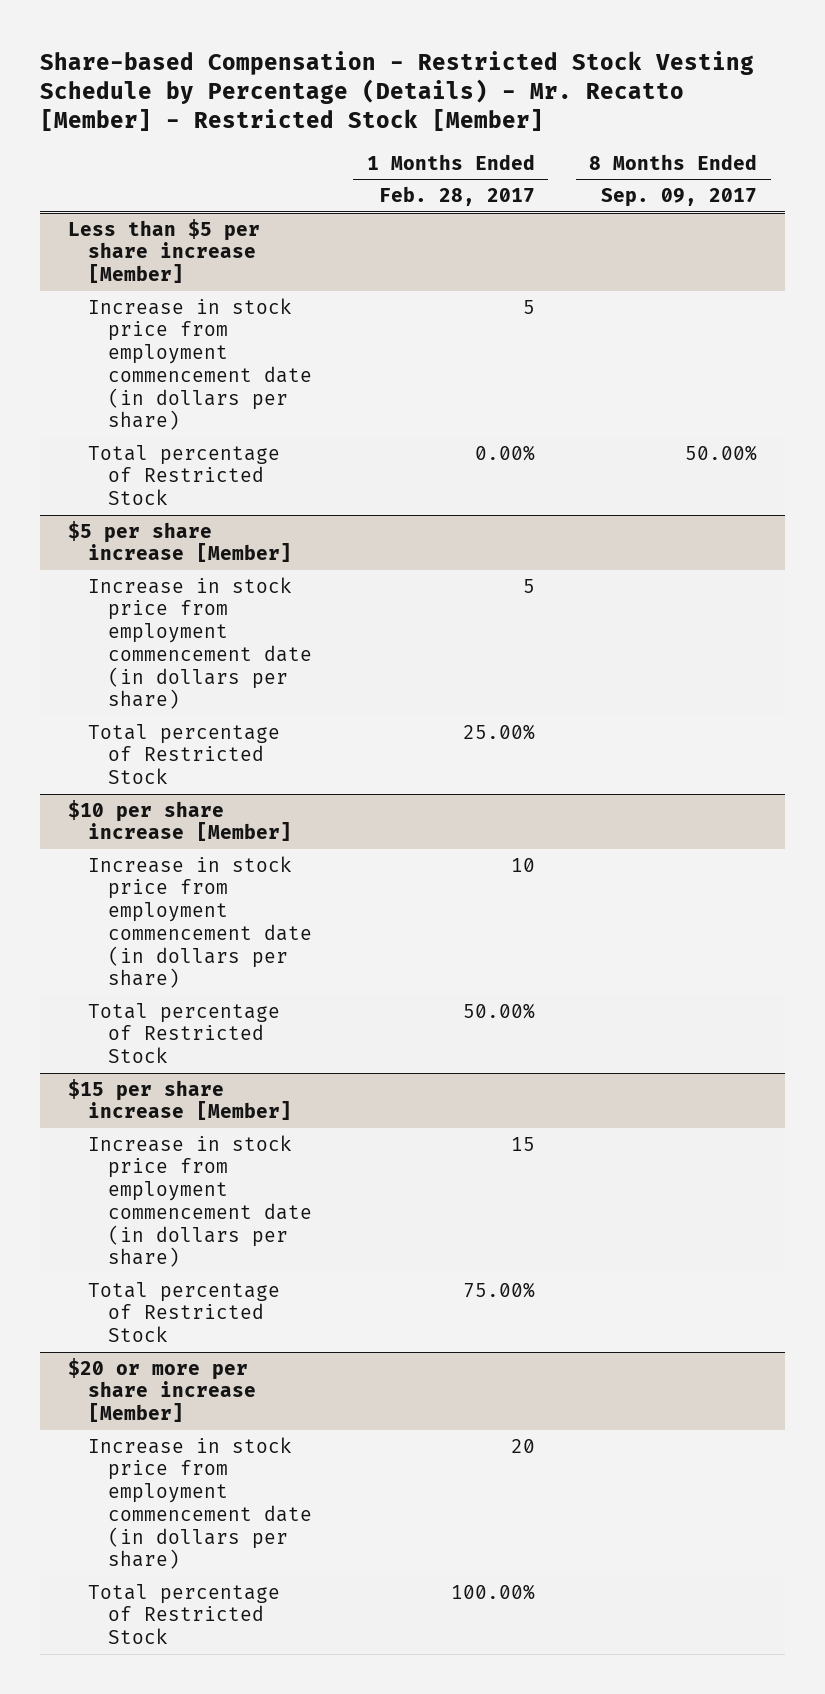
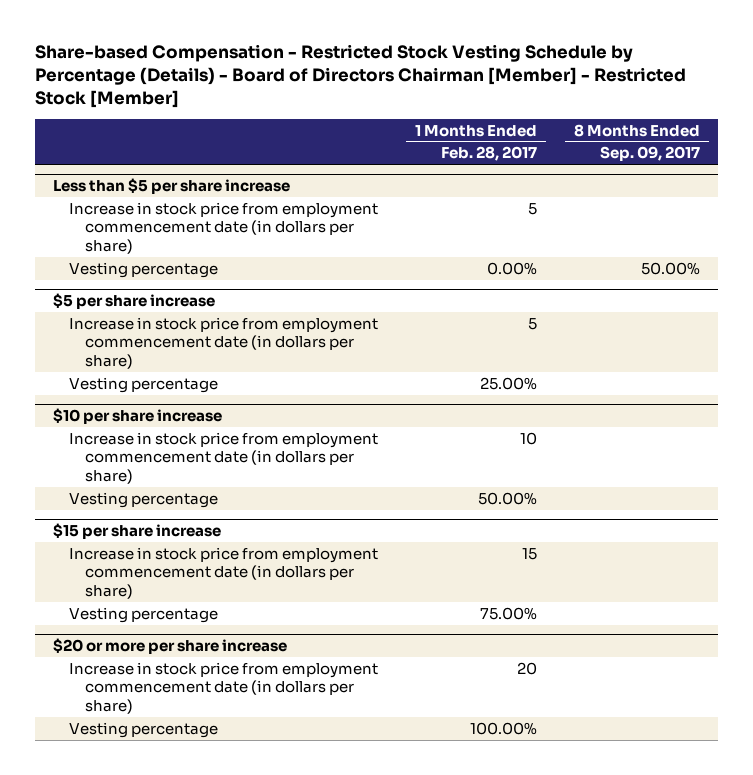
[40,50,755,132] Share-based Compensation - Restricted Stock Vesting Schedule by Percentage (Details) - Mr. Recatto [Member] - Restricted Stock [Member] -> [34,43,686,108] Share-based Compensation - Restricted Stock Vesting Schedule by Percentage (Details) - Board of Directors Chairman [Member] - Restricted Stock [Member]
[67,218,260,284] Less than $5 per share increase [Member] -> [53,178,291,195] Less than $5 per share increase
[87,444,280,506] Total percentage of Restricted Stock -> [69,261,219,278] Vesting percentage
[67,520,292,563] $5 per share increase [Member] -> [53,293,216,310] $5 per share increase
[87,723,280,785] Total percentage of Restricted Stock -> [69,376,219,393] Vesting percentage
[67,799,292,842] $10 per share increase [Member] -> [53,408,223,425] $10 per share increase
[87,1002,280,1064] Total percentage of Restricted Stock -> [69,491,219,508] Vesting percentage
[67,1078,292,1121] $15 per share increase [Member] -> [53,523,222,540] $15 per share increase
[87,1281,280,1343] Total percentage of Restricted Stock -> [69,606,219,623] Vesting percentage
[67,1357,256,1423] $20 or more per share increase [Member] -> [53,638,288,655] $20 or more per share increase
[87,1583,280,1645] Total percentage of Restricted Stock -> [69,721,219,738] Vesting percentage

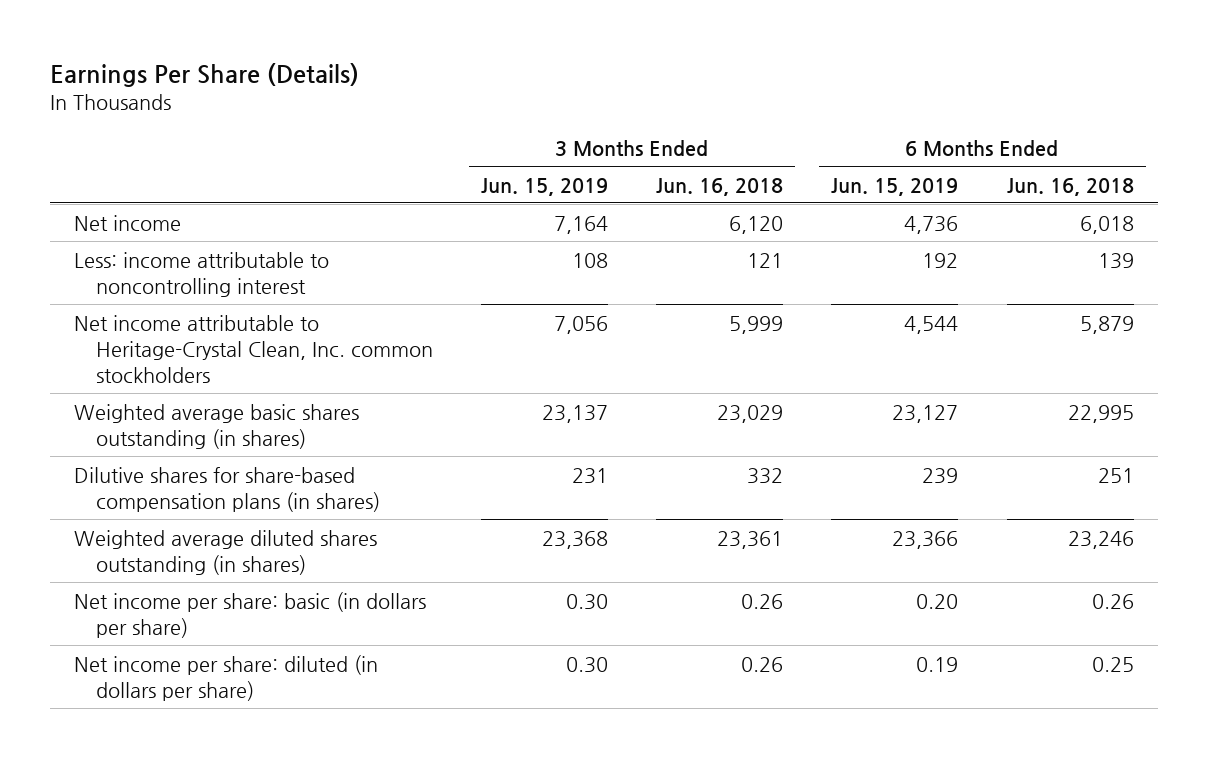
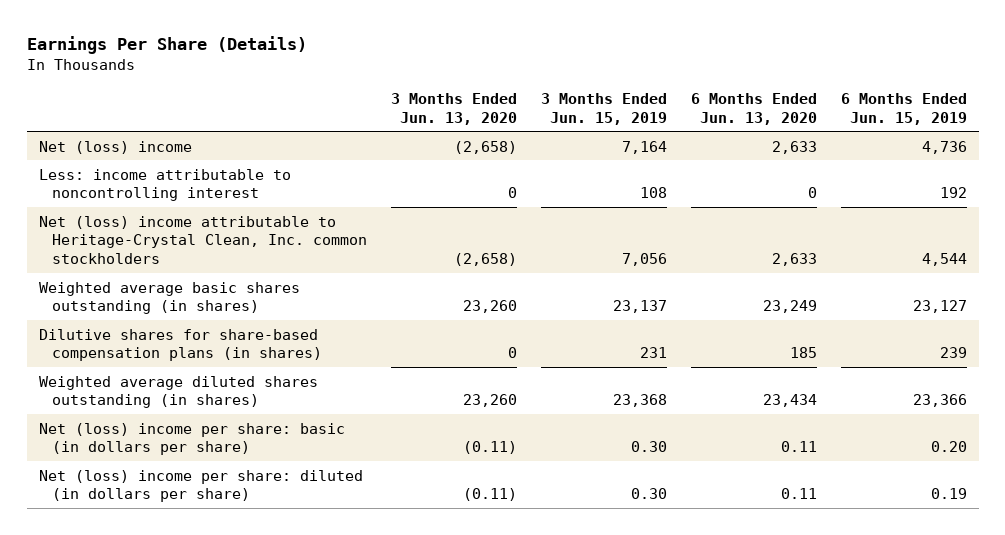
[656,177,784,196] Jun. 16, 2018 -> none
[1006,177,1134,196] Jun. 16, 2018 -> none
none -> [390,92,517,125] 3 Months Ended Jun. 13, 2020
none -> [690,92,817,125] 6 Months Ended Jun. 13, 2020
[74,214,182,231] Net income -> [38,140,192,154] Net (loss) income
[74,314,434,383] Net income attributable to Heritage-Crystal Clean, Inc. common stockholders -> [38,215,368,265] Net (loss) income attributable to Heritage-Crystal Clean, Inc. common stockholders
[74,591,427,638] Net income per share: basic (in dollars per share) -> [38,422,345,456] Net (loss) income per share: basic (in dollars per share)
[74,654,379,701] Net income per share: diluted (in dollars per share) -> [38,469,363,503] Net (loss) income per share: diluted (in dollars per share)

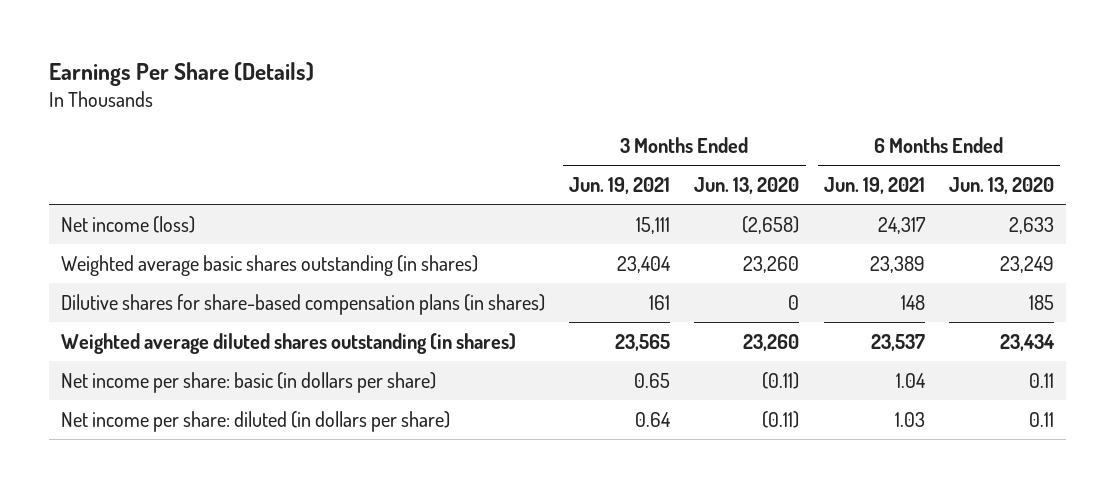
[540,92,667,125] 3 Months Ended Jun. 15, 2019 -> none
[840,92,967,125] 6 Months Ended Jun. 15, 2019 -> none
none -> [569,177,671,195] Jun. 19, 2021
none -> [823,177,925,195] Jun. 19, 2021
[38,168,291,202] Less: income attributable to noncontrolling interest -> none
[38,215,368,265] Net (loss) income attributable to Heritage-Crystal Clean, Inc. common stockholders -> none
[38,140,192,154] Net (loss) income -> [60,215,195,233] Net income (loss)
[38,422,345,456] Net (loss) income per share: basic (in dollars per share) -> [60,371,436,393] Net income per share: basic (in dollars per share)
[38,469,363,503] Net (loss) income per share: diluted (in dollars per share) -> [60,410,450,432] Net income per share: diluted (in dollars per share)

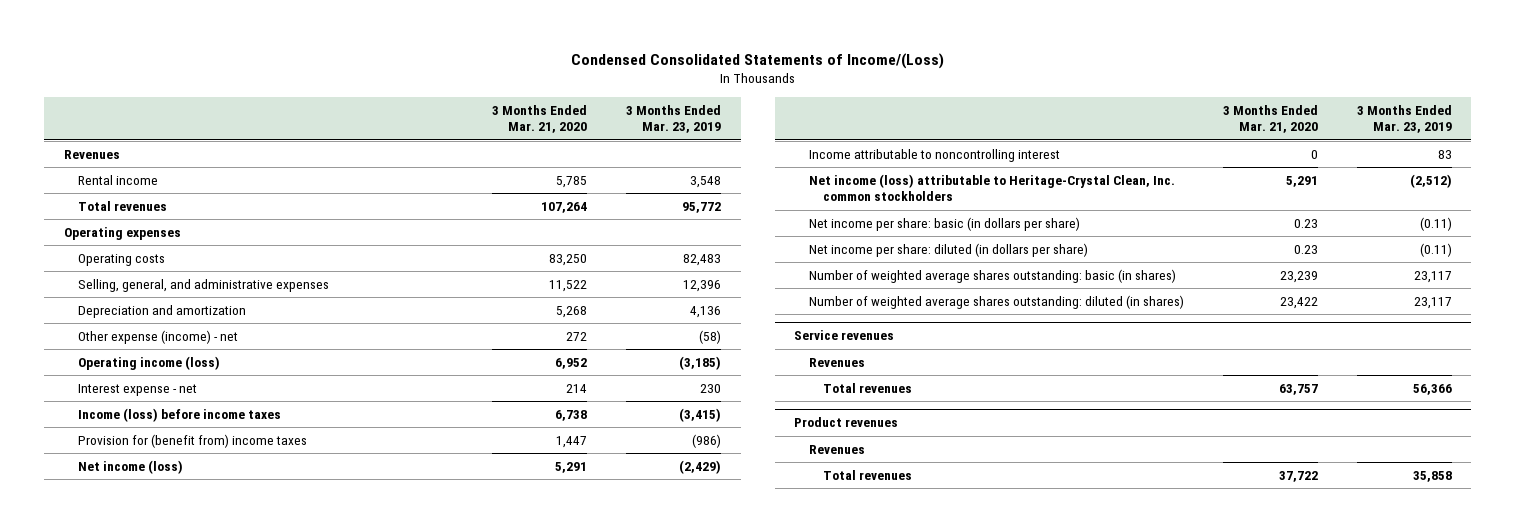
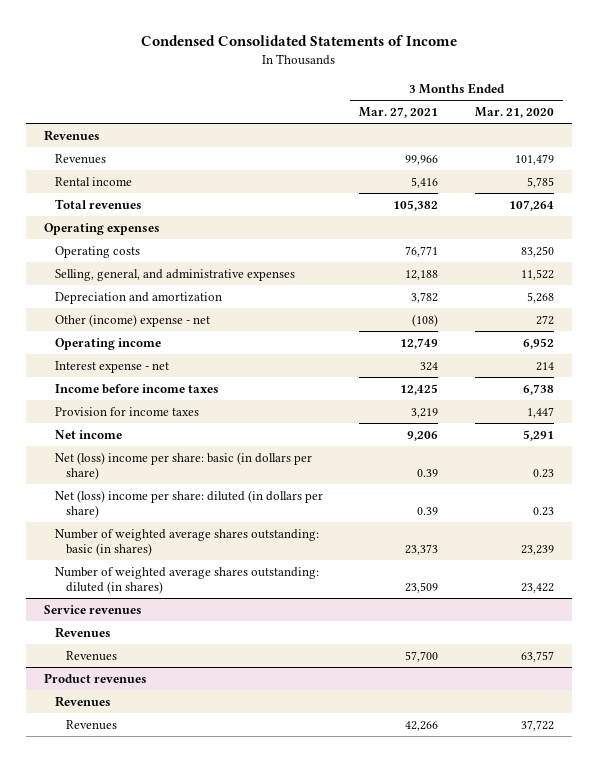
[570,53,944,70] Condensed Consolidated Statements of Income/(Loss) -> [140,35,457,47] Condensed Consolidated Statements of Income
[626,104,722,134] 3 Months Ended Mar. 23, 2019 -> none
none -> [359,107,439,119] Mar. 27, 2021
none -> [55,153,107,164] Revenues
[78,330,239,345] Other expense (income) - net -> [55,313,211,327] Other (income) expense - net
[78,356,221,371] Operating income (loss) -> [55,337,162,350] Operating income
[808,149,1060,163] Income attributable to noncontrolling interest -> none
[808,174,1175,202] Net income (loss) attributable to Heritage-Crystal Clean, Inc. common stockholders -> none
[78,408,282,423] Income (loss) before income taxes -> [55,383,220,394] Income before income taxes
[78,434,308,449] Provision for (benefit from) income taxes -> [55,406,200,416] Provision for income taxes
[78,460,184,475] Net income (loss) -> [55,429,123,439] Net income
[808,217,1080,232] Net income per share: basic (in dollars per share) -> [55,451,313,480] Net (loss) income per share: basic (in dollars per share)
[808,243,1088,258] Net income per share: diluted (in dollars per share) -> [55,489,324,518] Net (loss) income per share: diluted (in dollars per share)
[823,383,913,394] Total revenues -> [66,650,118,661] Revenues
[823,470,913,481] Total revenues -> [66,719,118,730] Revenues

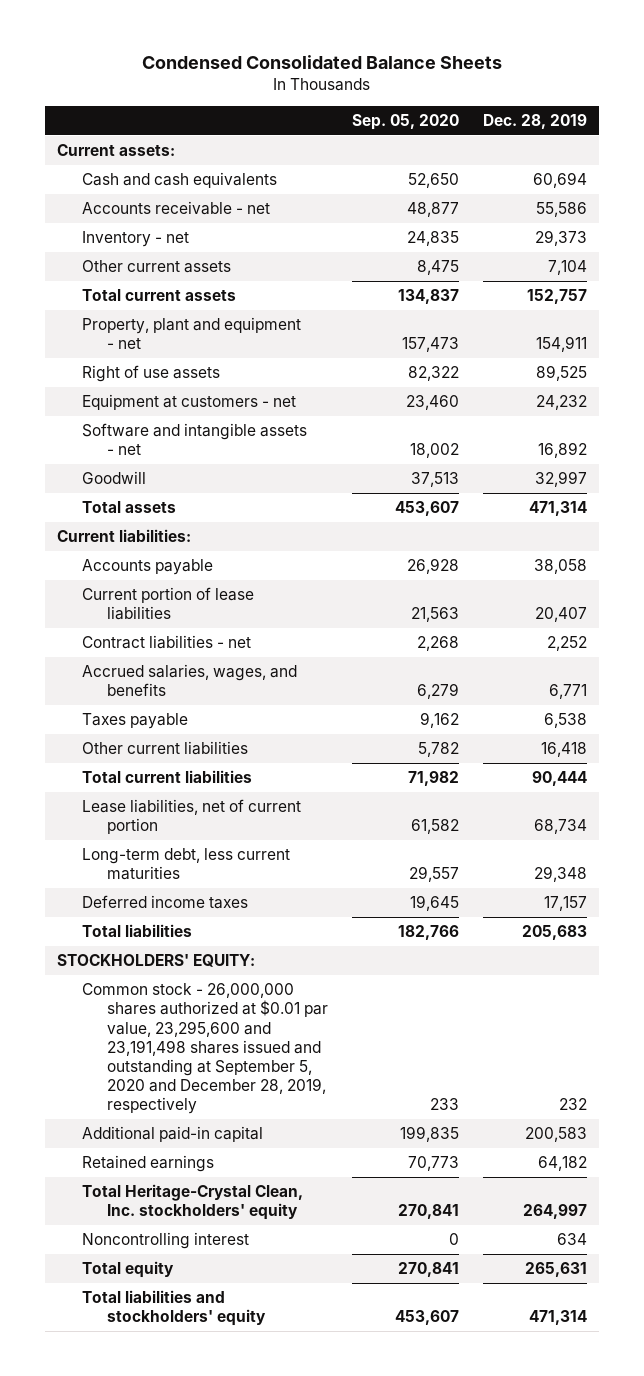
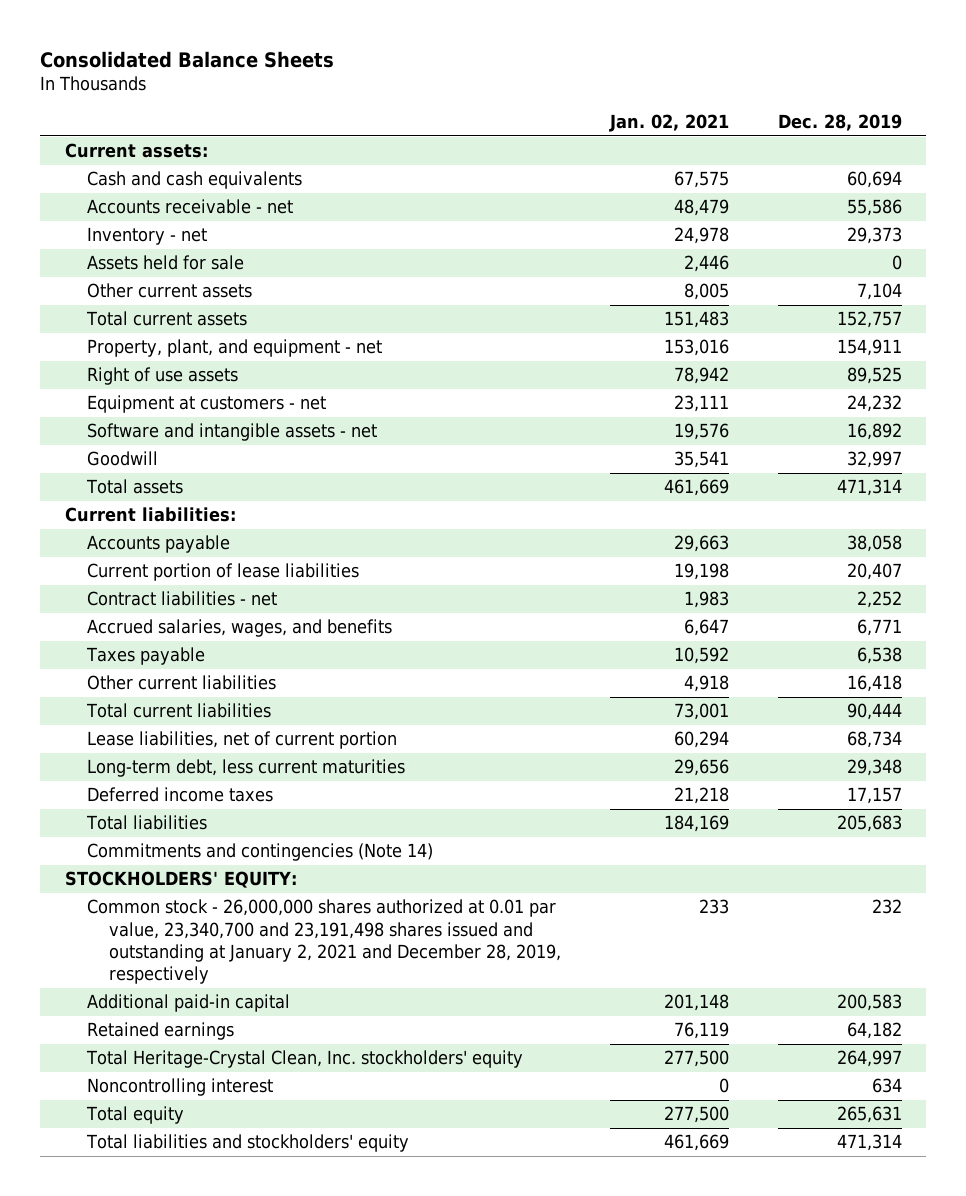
[141,55,502,70] Condensed Consolidated Balance Sheets -> [40,50,335,68] Consolidated Balance Sheets
[351,113,459,130] Sep. 05, 2020 -> none
none -> [608,113,729,132] Jan. 02, 2021
none -> [86,255,244,271] Assets held for sale
[81,317,301,350] Property, plant and equipment - net -> [86,339,382,358] Property, plant, and equipment - net
none -> [86,843,433,862] Commitments and contingencies (Note 14)
[81,983,328,1115] Common stock - 26,000,000 shares authorized at $0.01 par value, 23,295,600 and 23,191,498 shares issued and outstanding at September 5, 2020 and December 28, 2019, respectively -> [86,899,561,985] Common stock - 26,000,000 shares authorized at 0.01 par value, 23,340,700 and 23,191,498 shares issued and outstanding at January 2, 2021 and December 28, 2019, respectively

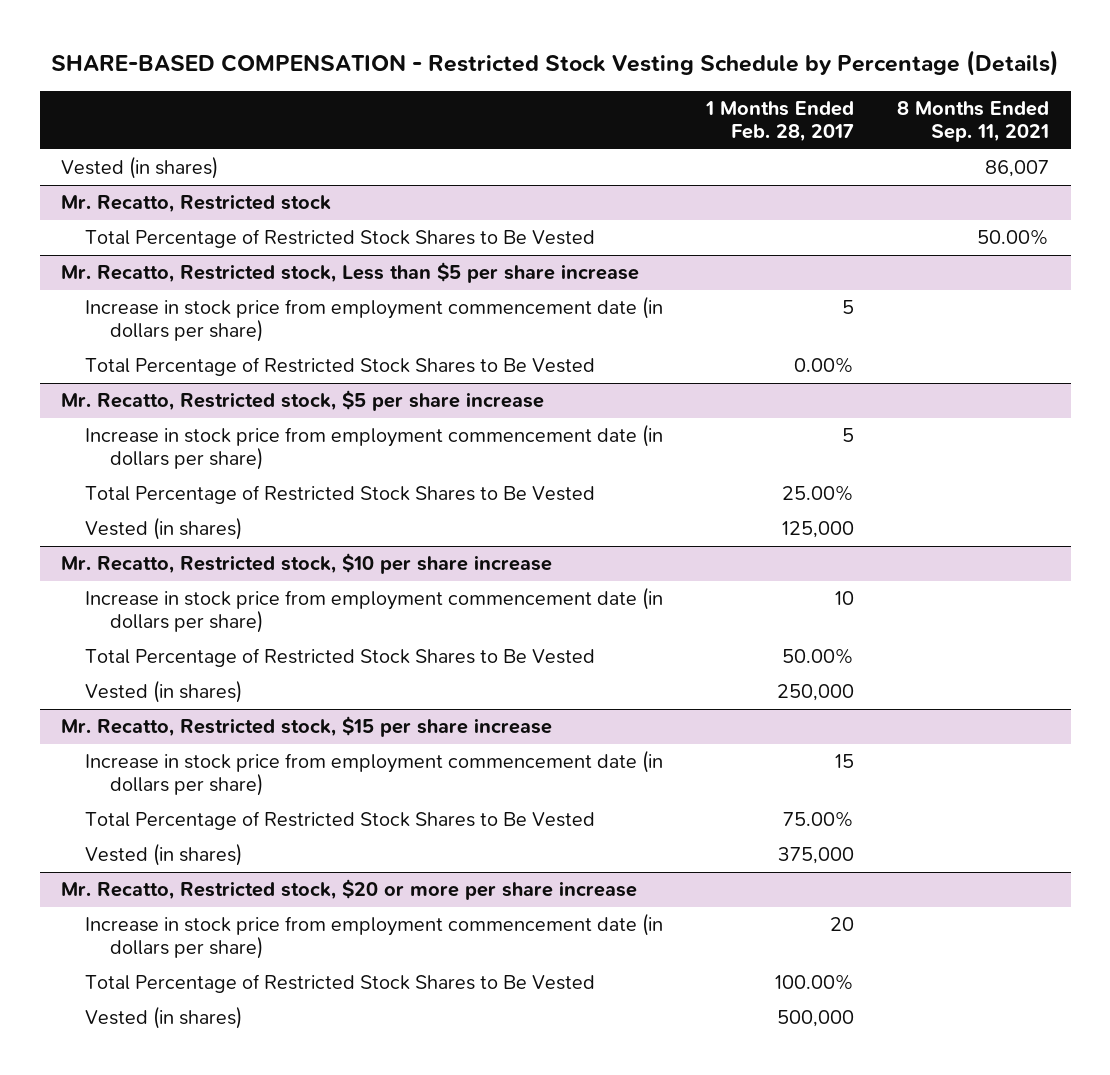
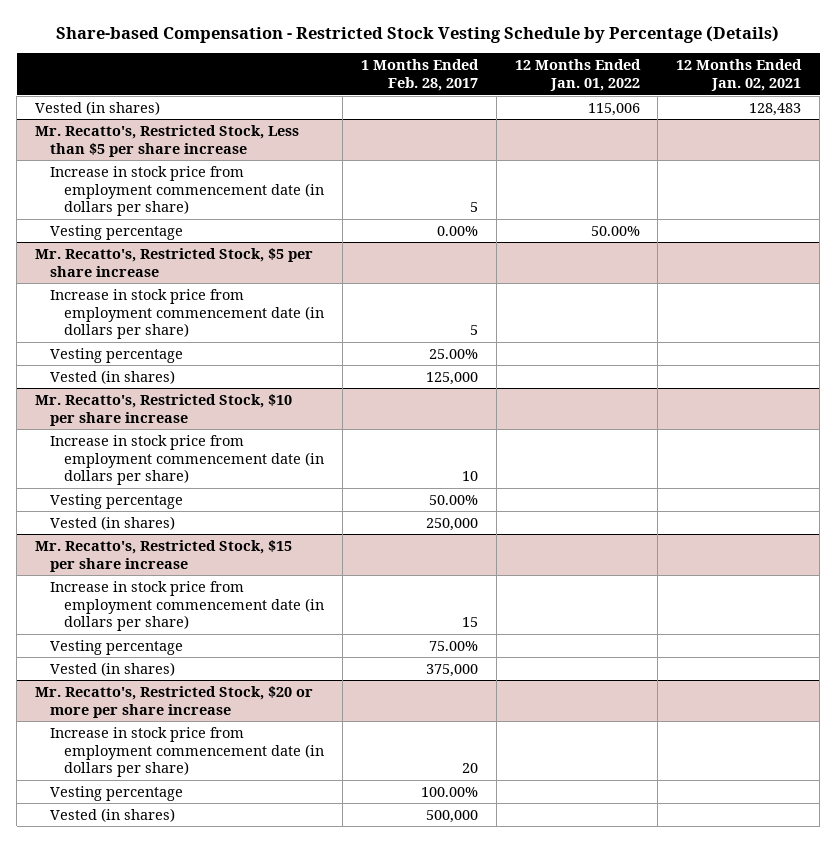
[51,49,1060,76] SHARE-BASED COMPENSATION - Restricted Stock Vesting Schedule by Percentage (Details) -> [56,26,780,44] Share-based Compensation - Restricted Stock Vesting Schedule by Percentage (Details)
[897,100,1050,143] 8 Months Ended Sep. 11, 2021 -> none
none -> [514,59,641,92] 12 Months Ended Jan. 01, 2022
none -> [676,59,803,92] 12 Months Ended Jan. 02, 2021
[61,194,332,214] Mr. Recatto, Restricted stock -> none
[85,229,596,249] Total Percentage of Restricted Stock Shares to Be Vested -> none
[61,262,640,284] Mr. Recatto, Restricted stock, Less than $5 per share increase -> [35,124,300,157] Mr. Recatto's, Restricted Stock, Less than $5 per share increase
[85,357,596,377] Total Percentage of Restricted Stock Shares to Be Vested -> [49,224,183,240] Vesting percentage
[61,390,545,412] Mr. Recatto, Restricted stock, $5 per share increase -> [35,247,314,277] Mr. Recatto's, Restricted Stock, $5 per share increase
[85,485,596,505] Total Percentage of Restricted Stock Shares to Be Vested -> [49,347,183,363] Vesting percentage
[61,553,553,575] Mr. Recatto, Restricted stock, $10 per share increase -> [35,393,293,426] Mr. Recatto's, Restricted Stock, $10 per share increase
[85,648,596,668] Total Percentage of Restricted Stock Shares to Be Vested -> [49,493,183,509] Vesting percentage
[61,716,553,738] Mr. Recatto, Restricted stock, $15 per share increase -> [35,539,293,572] Mr. Recatto's, Restricted Stock, $15 per share increase
[85,811,596,831] Total Percentage of Restricted Stock Shares to Be Vested -> [49,639,183,655] Vesting percentage
[61,879,638,901] Mr. Recatto, Restricted stock, $20 or more per share increase -> [35,685,314,718] Mr. Recatto's, Restricted Stock, $20 or more per share increase
[85,974,596,994] Total Percentage of Restricted Stock Shares to Be Vested -> [49,785,183,801] Vesting percentage

